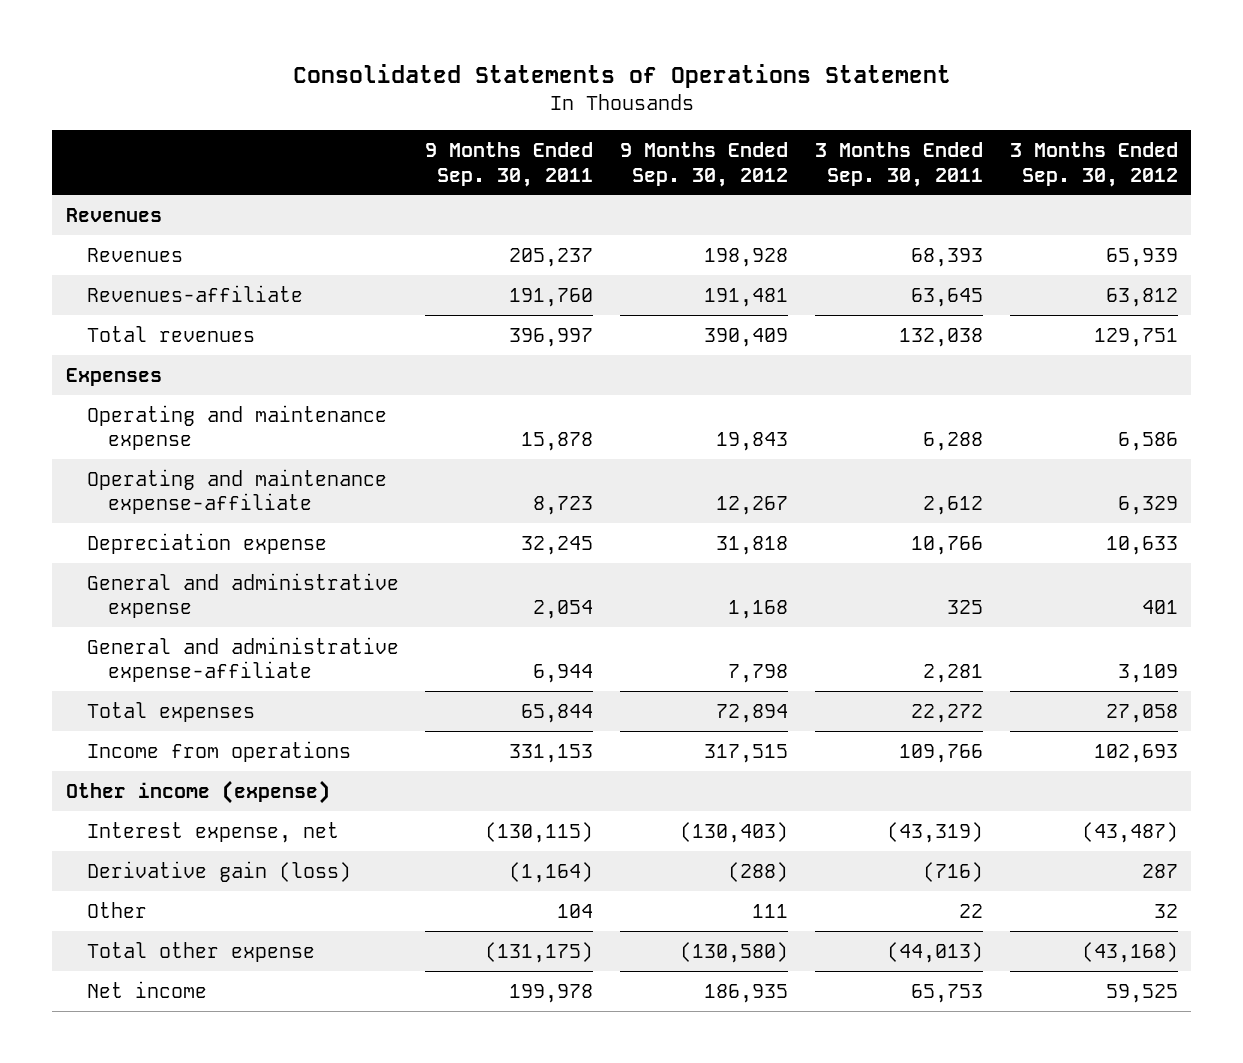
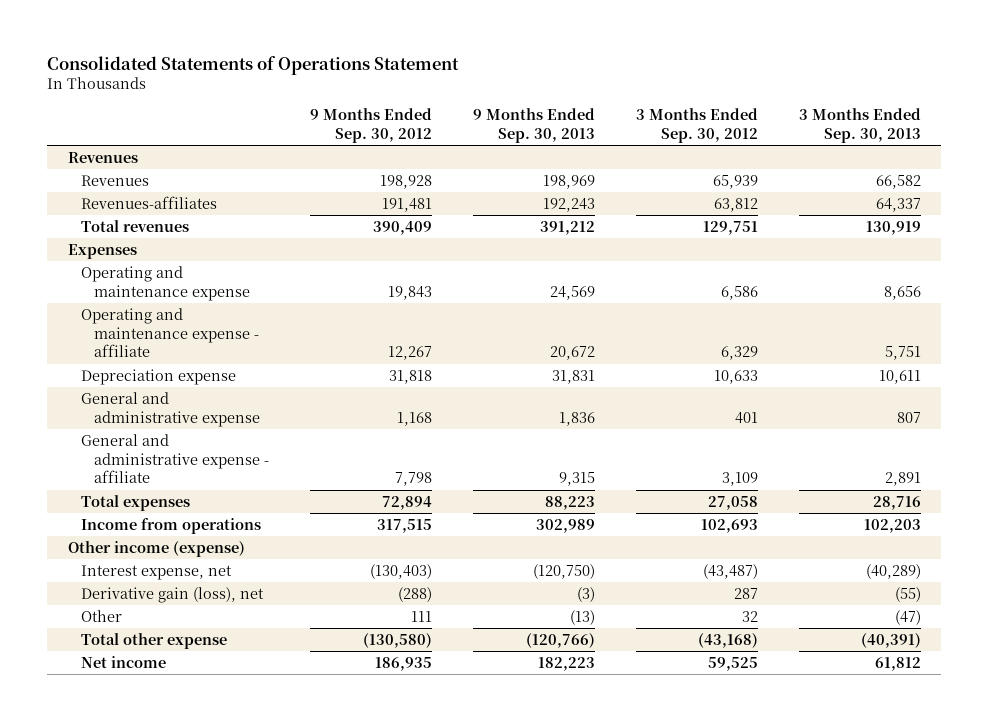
[425,142,594,187] 9 Months Ended Sep. 30, 2011 -> none
[815,142,984,187] 3 Months Ended Sep. 30, 2011 -> none
none -> [473,108,596,144] 9 Months Ended Sep. 30, 2013
none -> [798,108,921,144] 3 Months Ended Sep. 30, 2013
[86,284,303,302] Revenues-affiliate -> [81,195,218,209] Revenues-affiliates
[86,468,387,515] Operating and maintenance expense-affiliate -> [81,307,260,358] Operating and maintenance expense - affiliate
[86,636,399,683] General and administrative expense-affiliate -> [81,433,270,484] General and administrative expense - affiliate
[86,860,351,882] Derivative gain (loss) -> [81,586,265,603] Derivative gain (loss), net

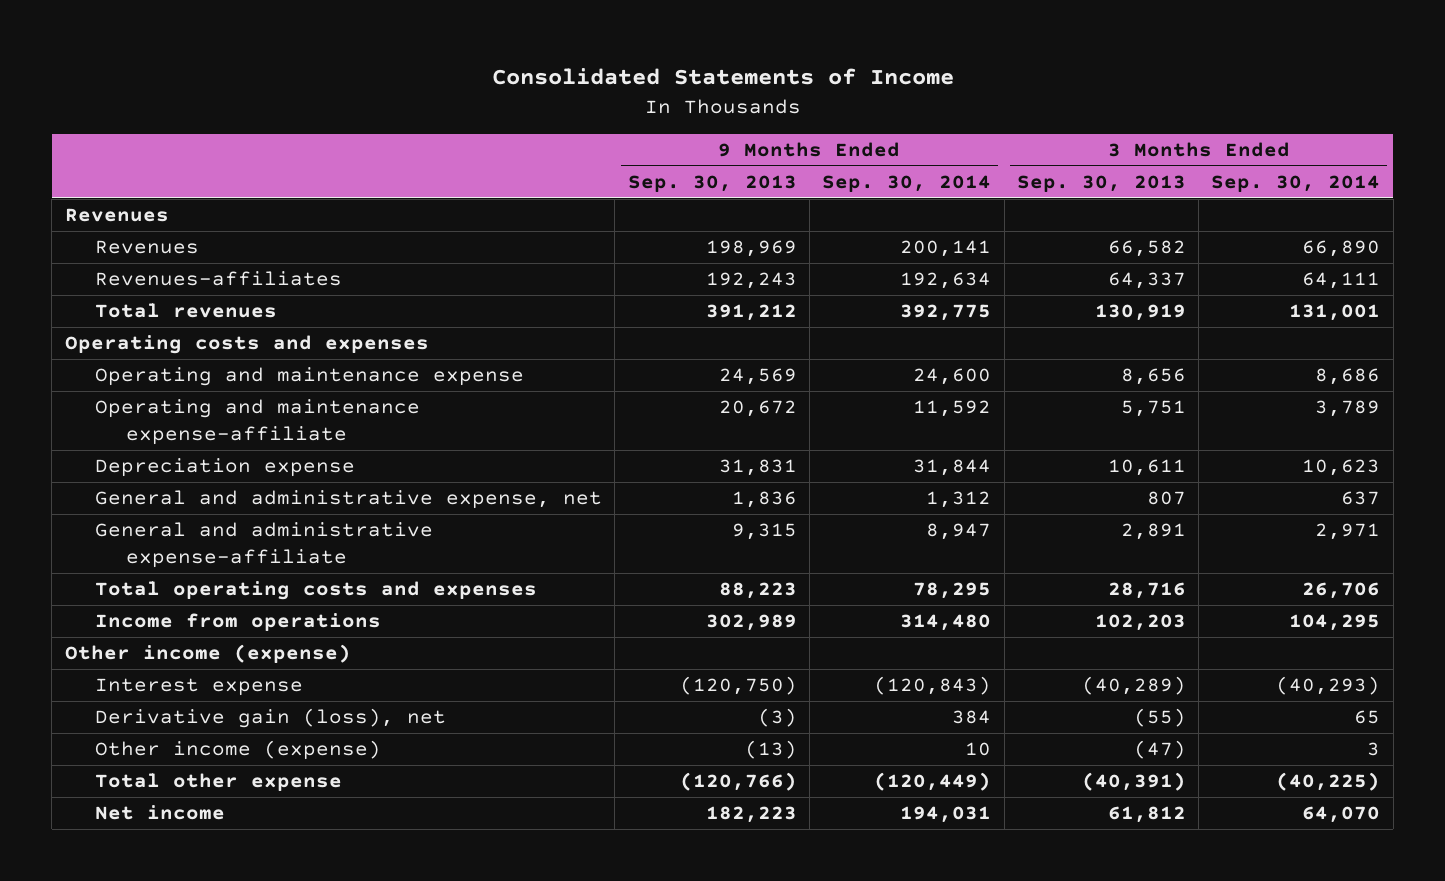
[47,55,460,75] Consolidated Statements of Operations Statement -> [491,68,954,86] Consolidated Statements of Income
[310,108,433,144] 9 Months Ended Sep. 30, 2012 -> none
[635,108,758,144] 3 Months Ended Sep. 30, 2012 -> none
none -> [822,174,992,192] Sep. 30, 2014
none -> [1211,174,1381,192] Sep. 30, 2014
[67,243,137,259] Expenses -> [64,335,429,355] Operating costs and expenses
[81,307,260,358] Operating and maintenance expense - affiliate -> [95,399,421,446] Operating and maintenance expense-affiliate
[81,391,261,427] General and administrative expense -> [95,490,603,510] General and administrative expense, net
[81,433,270,484] General and administrative expense - affiliate -> [95,522,434,569] General and administrative expense-affiliate
[81,494,191,511] Total expenses -> [95,581,538,601] Total operating costs and expenses
[81,564,233,580] Interest expense, net -> [95,678,304,697] Interest expense
[81,609,123,622] Other -> [95,740,382,761] Other income (expense)

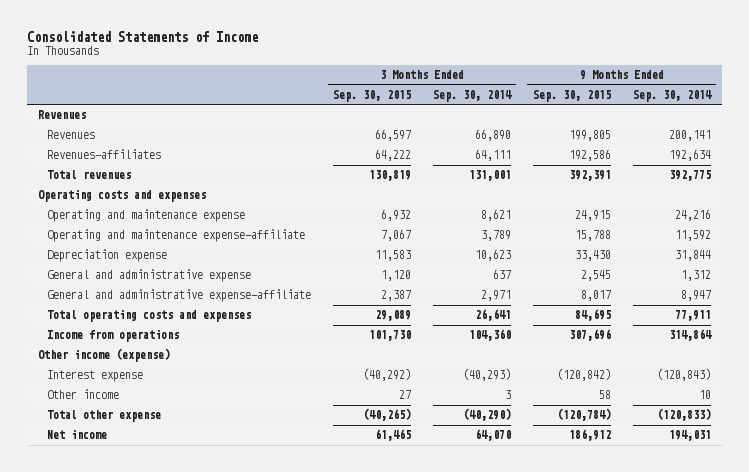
[627,174,797,192] Sep. 30, 2013 -> none
[1016,174,1186,192] Sep. 30, 2013 -> none
none -> [333,89,412,102] Sep. 30, 2015
none -> [532,89,611,102] Sep. 30, 2015
[913,368,992,386] 24,600 -> [674,209,711,222] 24,216
[1315,368,1381,386] 8,686 -> [480,209,511,222] 8,621
[95,490,603,510] General and administrative expense, net -> [47,269,252,283] General and administrative expense
[913,582,992,600] 78,295 -> [674,310,711,322] 77,911
[1302,582,1381,600] 26,706 -> [474,309,511,322] 26,641
[900,614,992,632] 314,480 -> [668,329,712,342] 314,864
[1289,614,1381,632] 104,295 -> [468,329,511,342] 104,360
[95,708,447,729] Derivative gain (loss), net -> none
[95,740,382,761] Other income (expense) -> [47,389,120,400] Other income
[874,772,992,792] (120,449) -> [656,408,711,422] (120,833)
[1276,772,1381,792] (40,225) -> [462,408,511,422] (40,290)

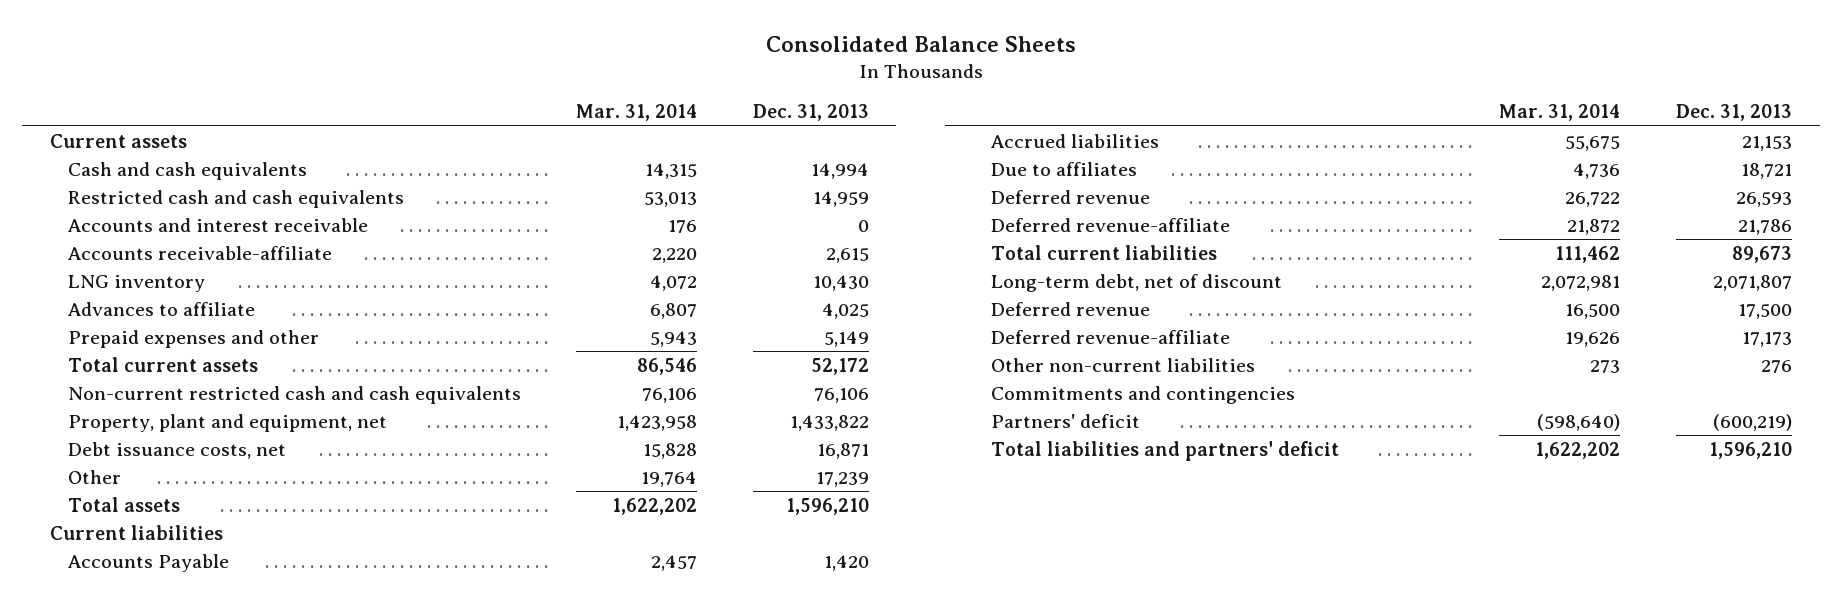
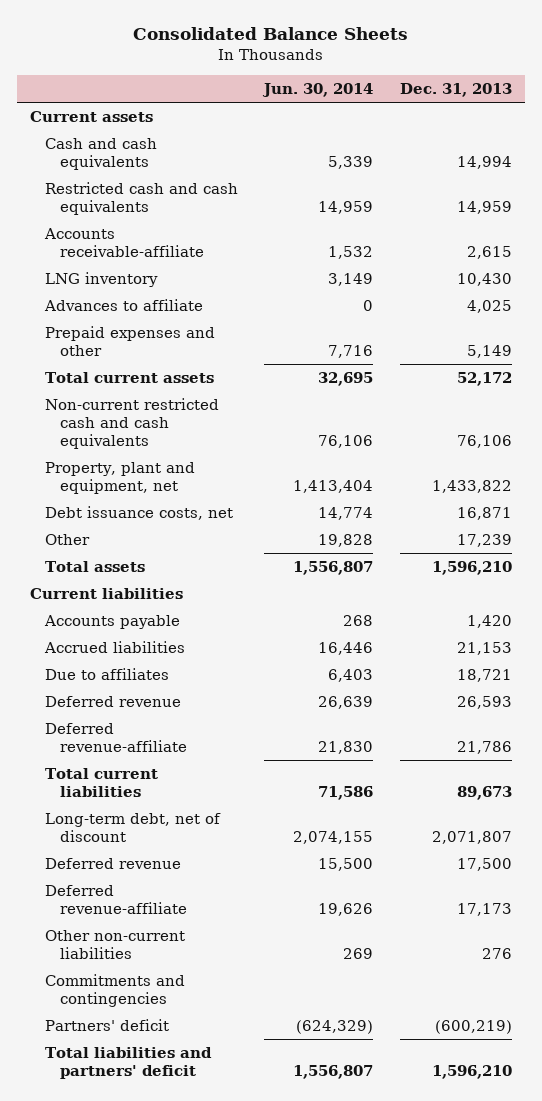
[576,104,698,122] Mar. 31, 2014 -> none
none -> [262,83,374,98] Jun. 30, 2014
[67,217,368,232] Accounts and interest receivable -> none
[67,553,229,572] Accounts Payable -> [44,614,181,629] Accounts payable

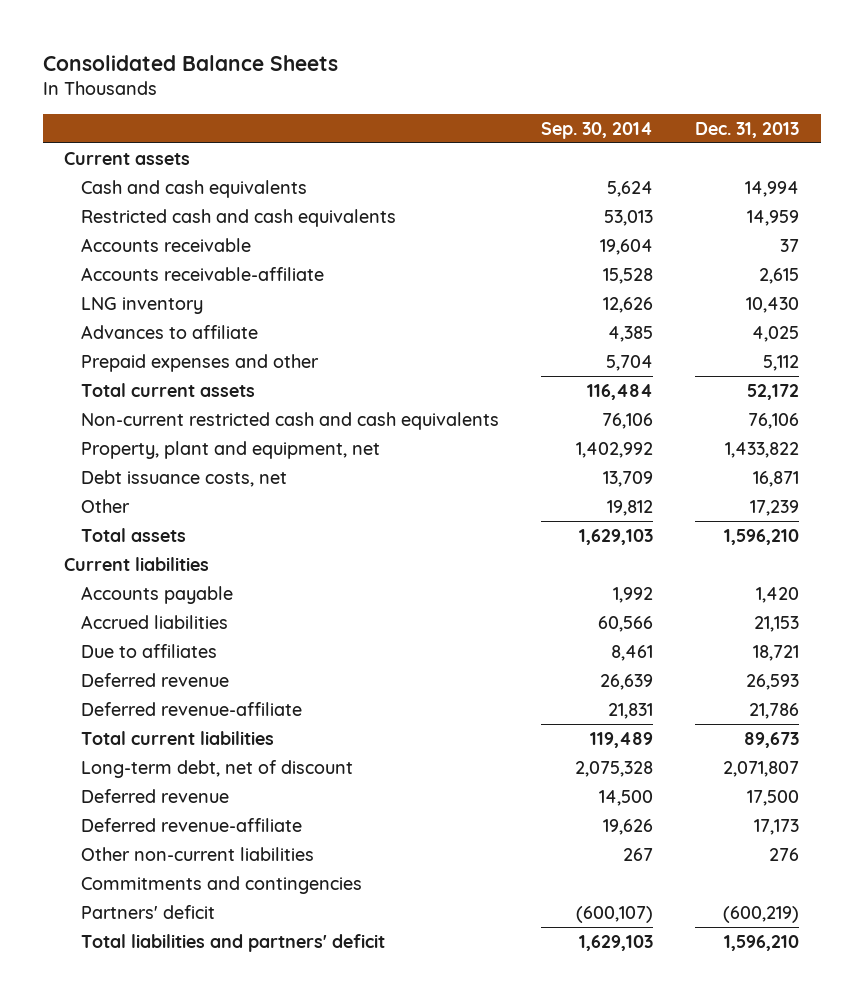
[262,83,374,98] Jun. 30, 2014 -> none
none -> [540,121,653,139] Sep. 30, 2014
none -> [80,238,251,253] Accounts receivable
[466,345,512,359] 5,149 -> [763,355,800,372] 5,112

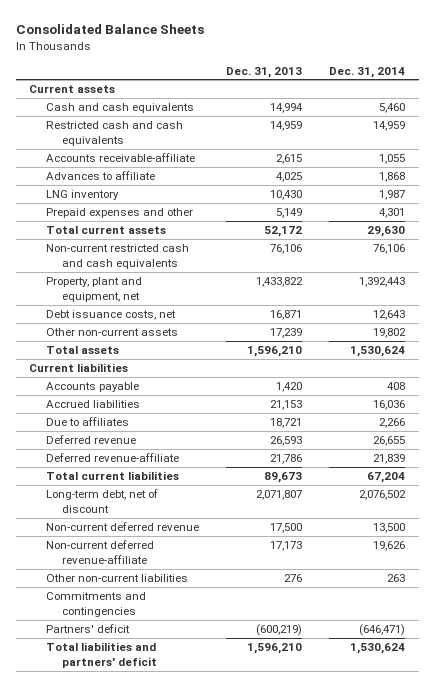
[540,121,653,139] Sep. 30, 2014 -> none
none -> [329,66,406,78] Dec. 31, 2014
[80,238,251,253] Accounts receivable -> none
[80,297,203,315] LNG inventory -> [45,190,119,201] LNG inventory
[763,355,800,372] 5,112 -> [276,208,303,219] 5,149
[80,499,130,514] Other -> [45,328,178,337] Other non-current assets
[80,789,229,804] Deferred revenue -> [45,522,199,532] Non-current deferred revenue
[80,818,302,833] Deferred revenue-affiliate -> [45,540,154,564] Non-current deferred revenue-affiliate

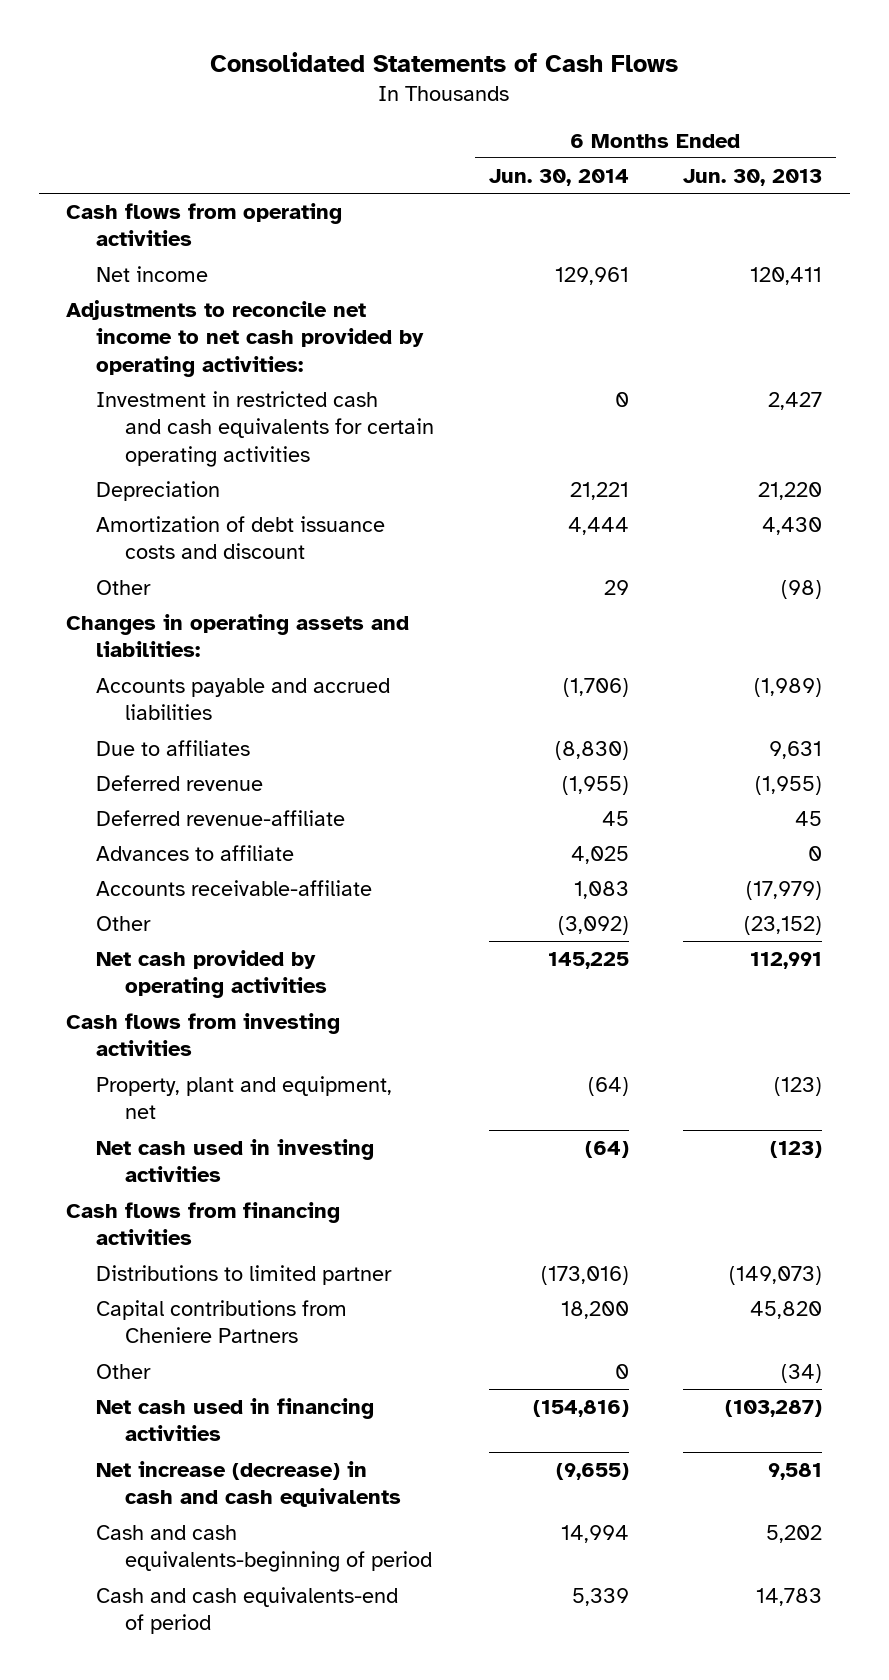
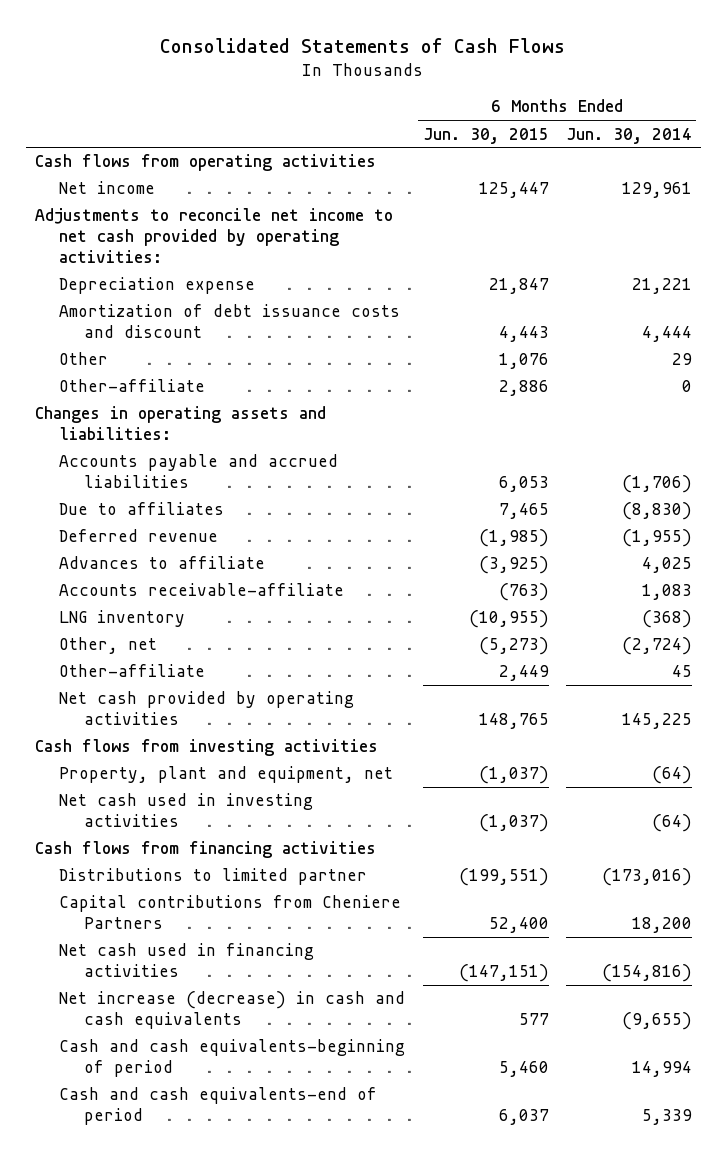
[683,168,823,186] Jun. 30, 2013 -> none
none -> [422,127,549,144] Jun. 30, 2015
[95,390,434,467] Investment in restricted cash and cash equivalents for certain operating activities -> none
[95,480,220,501] Depreciation -> [59,277,256,295] Depreciation expense
none -> [59,379,206,393] Other-affiliate
[95,809,345,826] Deferred revenue-affiliate -> none
none -> [59,610,186,628] LNG inventory
[95,915,151,931] Other -> [59,637,158,655] Other, net
[557,915,629,935] (3,092) -> [621,637,692,656] (2,724)
none -> [59,664,206,678] Other-affiliate
[95,1363,151,1379] Other -> none

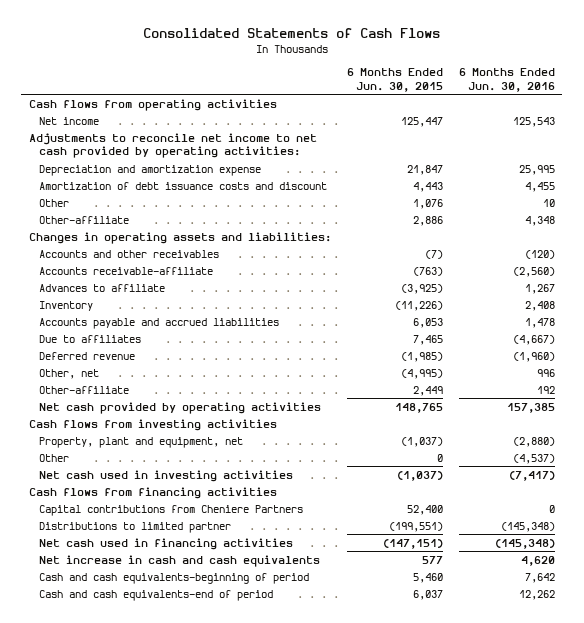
[565,127,692,144] Jun. 30, 2014 -> none
none -> [458,67,555,92] 6 Months Ended Jun. 30, 2016
[59,277,256,295] Depreciation expense -> [39,164,262,176] Depreciation and amortization expense
none -> [39,249,220,258] Accounts and other receivables
[59,583,345,597] Accounts receivable-affiliate -> [39,266,214,275] Accounts receivable-affiliate
[59,556,266,570] Advances to affiliate -> [39,283,166,292] Advances to affiliate
none -> [39,300,94,311] Inventory
[59,610,186,628] LNG inventory -> none
[478,637,549,656] (5,273) -> [400,368,443,379] (4,995)
none -> [39,453,70,462] Other
[59,868,368,886] Distributions to limited partner -> [39,521,232,533] Distributions to limited partner
[59,991,406,1030] Net increase (decrease) in cash and cash equivalents -> [39,554,321,567] Net increase in cash and cash equivalents

